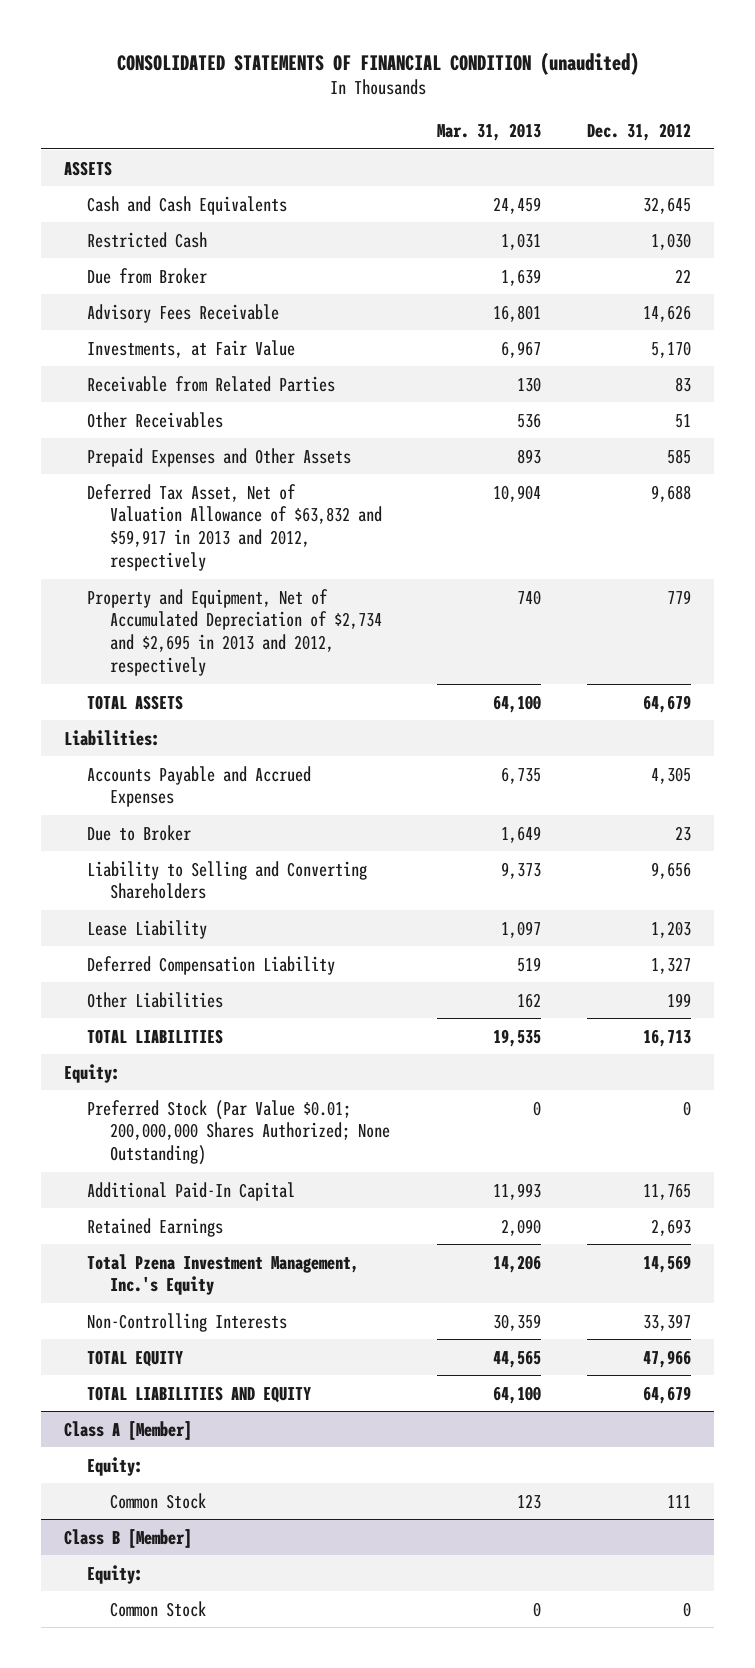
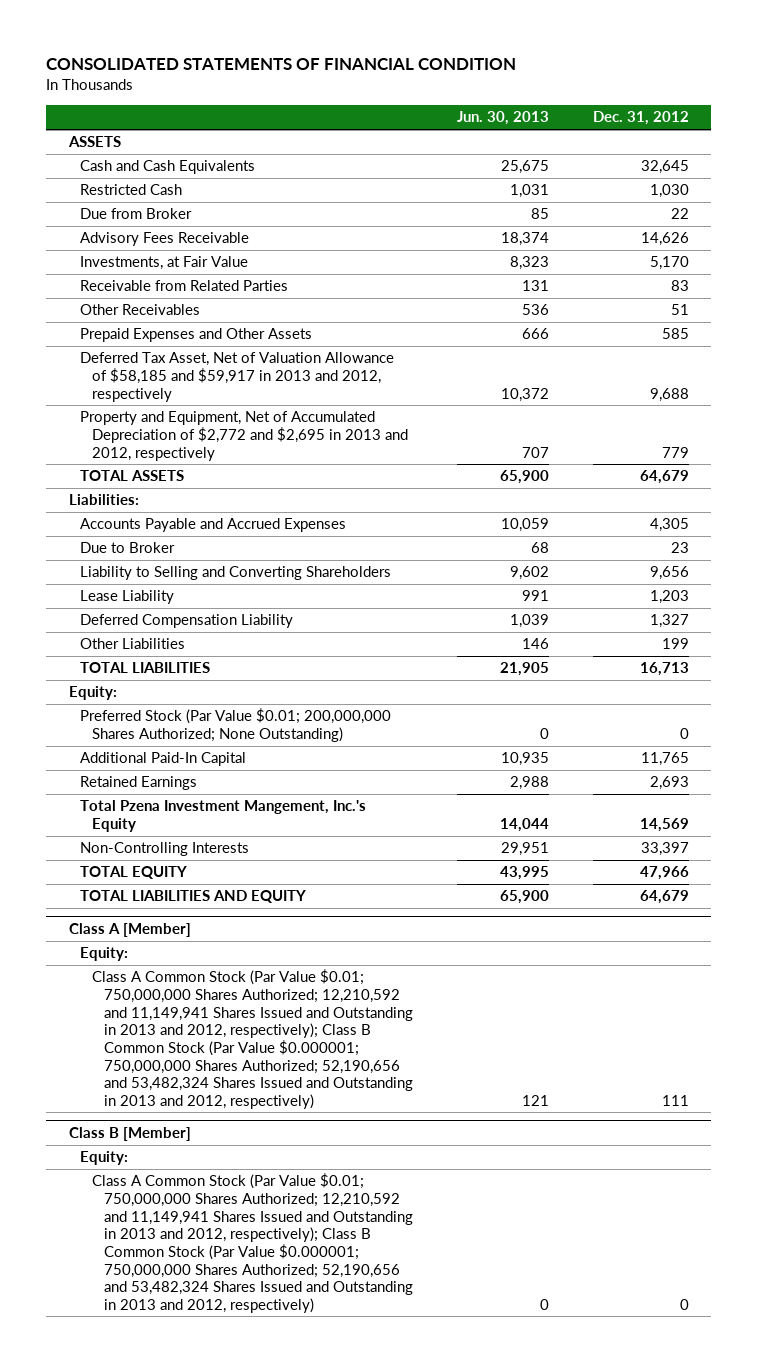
[116,51,639,75] CONSOLIDATED STATEMENTS OF FINANCIAL CONDITION (unaudited) -> [46,57,517,70] CONSOLIDATED STATEMENTS OF FINANCIAL CONDITION
[436,122,541,141] Mar. 31, 2013 -> none
none -> [456,111,549,126] Jun. 30, 2013
[87,483,383,571] Deferred Tax Asset, Net of Valuation Allowance of $63,832 and $59,917 in 2013 and 2012, respectively -> [80,352,395,402] Deferred Tax Asset, Net of Valuation Allowance of $58,185 and $59,917 in 2013 and 2012, respectively
[87,588,383,676] Property and Equipment, Net of Accumulated Depreciation of $2,734 and $2,695 in 2013 and 2012, respectively -> [80,411,409,461] Property and Equipment, Net of Accumulated Depreciation of $2,772 and $2,695 in 2013 and 2012, respectively
[87,1253,360,1296] Total Pzena Investment Management, Inc.'s Equity -> [80,800,367,833] Total Pzena Investment Mangement, Inc.'s Equity
[110,1492,207,1509] Common Stock -> [92,969,413,1109] Class A Common Stock (Par Value $0.01; 750,000,000 Shares Authorized; 12,210,592 and 11,149,941 Shares Issued and Outstanding in 2013 and 2012, respectively); Class B Common Stock (Par Value $0.000001; 750,000,000 Shares Authorized; 52,190,656 and 53,482,324 Shares Issued and Outstanding in 2013 and 2012, respectively)
[110,1600,207,1617] Common Stock -> [92,1173,413,1313] Class A Common Stock (Par Value $0.01; 750,000,000 Shares Authorized; 12,210,592 and 11,149,941 Shares Issued and Outstanding in 2013 and 2012, respectively); Class B Common Stock (Par Value $0.000001; 750,000,000 Shares Authorized; 52,190,656 and 53,482,324 Shares Issued and Outstanding in 2013 and 2012, respectively)

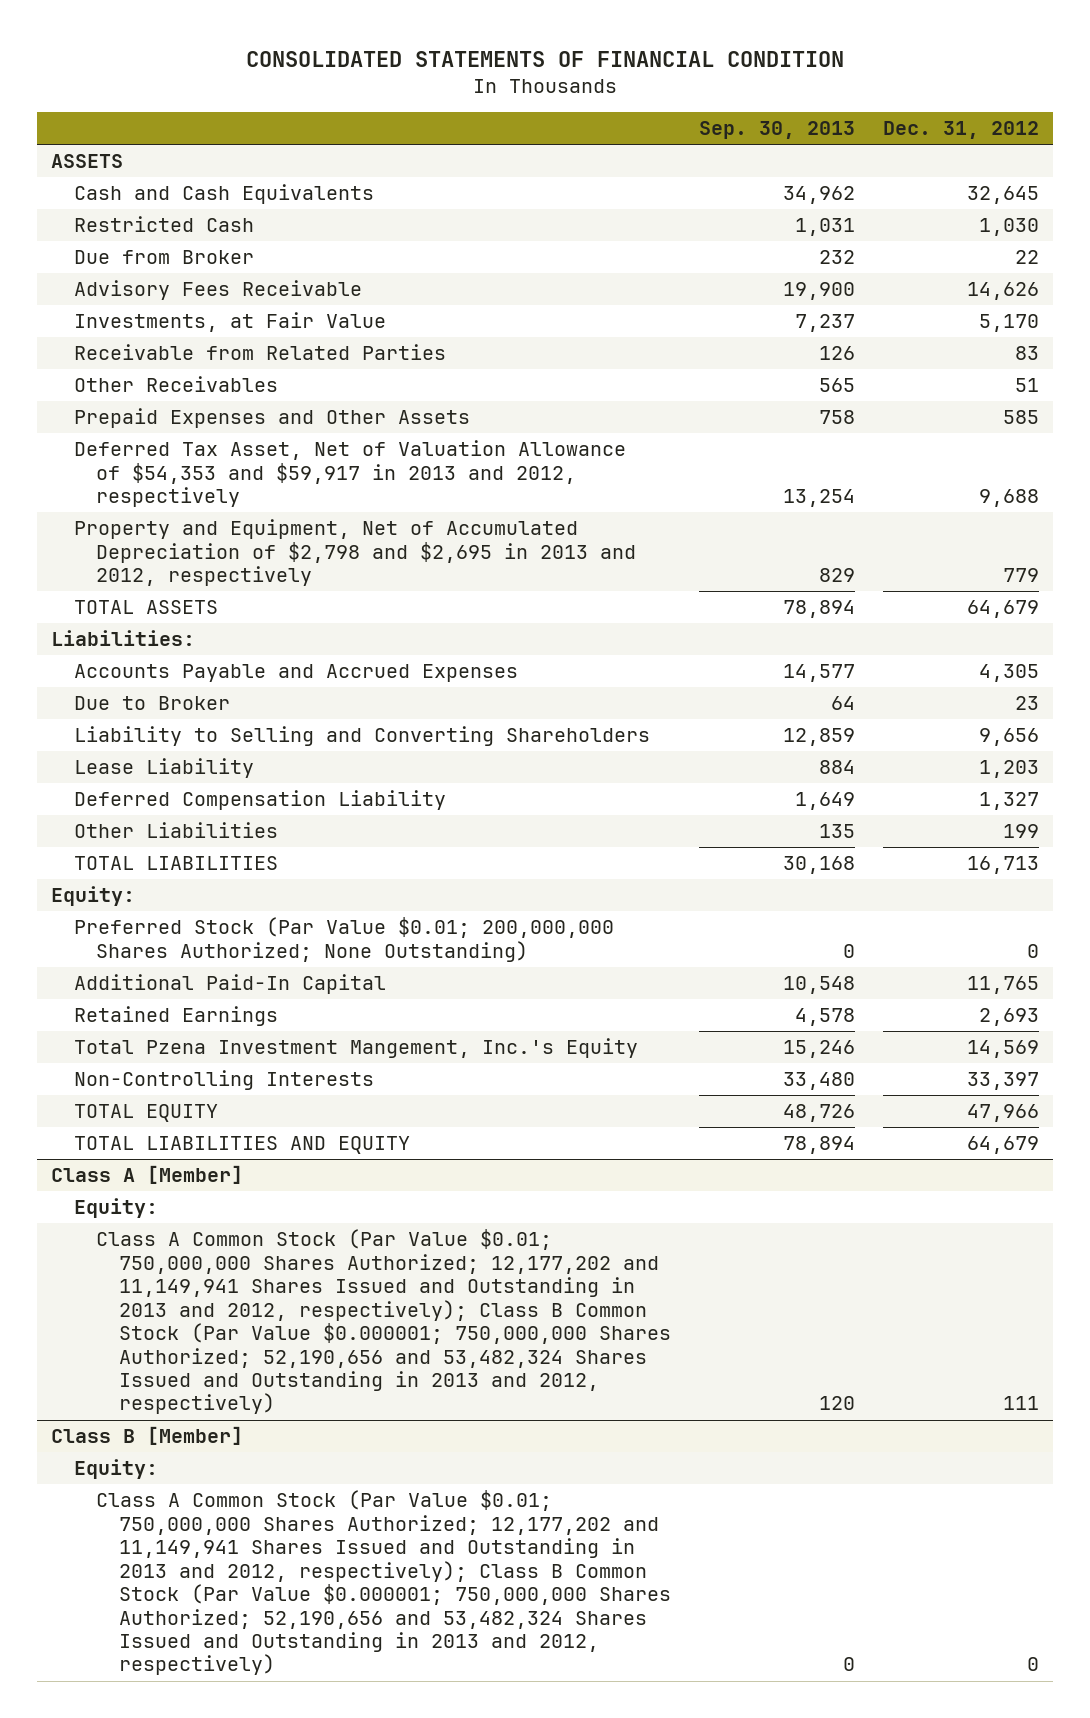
[456,111,549,126] Jun. 30, 2013 -> none
none -> [699,121,856,140] Sep. 30, 2013
[80,352,395,402] Deferred Tax Asset, Net of Valuation Allowance of $58,185 and $59,917 in 2013 and 2012, respectively -> [73,440,626,508] Deferred Tax Asset, Net of Valuation Allowance of $54,353 and $59,917 in 2013 and 2012, respectively
[80,411,409,461] Property and Equipment, Net of Accumulated Depreciation of $2,772 and $2,695 in 2013 and 2012, respectively -> [73,519,637,587] Property and Equipment, Net of Accumulated Depreciation of $2,798 and $2,695 in 2013 and 2012, respectively
[92,969,413,1109] Class A Common Stock (Par Value $0.01; 750,000,000 Shares Authorized; 12,210,592 and 11,149,941 Shares Issued and Outstanding in 2013 and 2012, respectively); Class B Common Stock (Par Value $0.000001; 750,000,000 Shares Authorized; 52,190,656 and 53,482,324 Shares Issued and Outstanding in 2013 and 2012, respectively) -> [96,1229,672,1415] Class A Common Stock (Par Value $0.01; 750,000,000 Shares Authorized; 12,177,202 and 11,149,941 Shares Issued and Outstanding in 2013 and 2012, respectively); Class B Common Stock (Par Value $0.000001; 750,000,000 Shares Authorized; 52,190,656 and 53,482,324 Shares Issued and Outstanding in 2013 and 2012, respectively)
[92,1173,413,1313] Class A Common Stock (Par Value $0.01; 750,000,000 Shares Authorized; 12,210,592 and 11,149,941 Shares Issued and Outstanding in 2013 and 2012, respectively); Class B Common Stock (Par Value $0.000001; 750,000,000 Shares Authorized; 52,190,656 and 53,482,324 Shares Issued and Outstanding in 2013 and 2012, respectively) -> [96,1490,672,1676] Class A Common Stock (Par Value $0.01; 750,000,000 Shares Authorized; 12,177,202 and 11,149,941 Shares Issued and Outstanding in 2013 and 2012, respectively); Class B Common Stock (Par Value $0.000001; 750,000,000 Shares Authorized; 52,190,656 and 53,482,324 Shares Issued and Outstanding in 2013 and 2012, respectively)

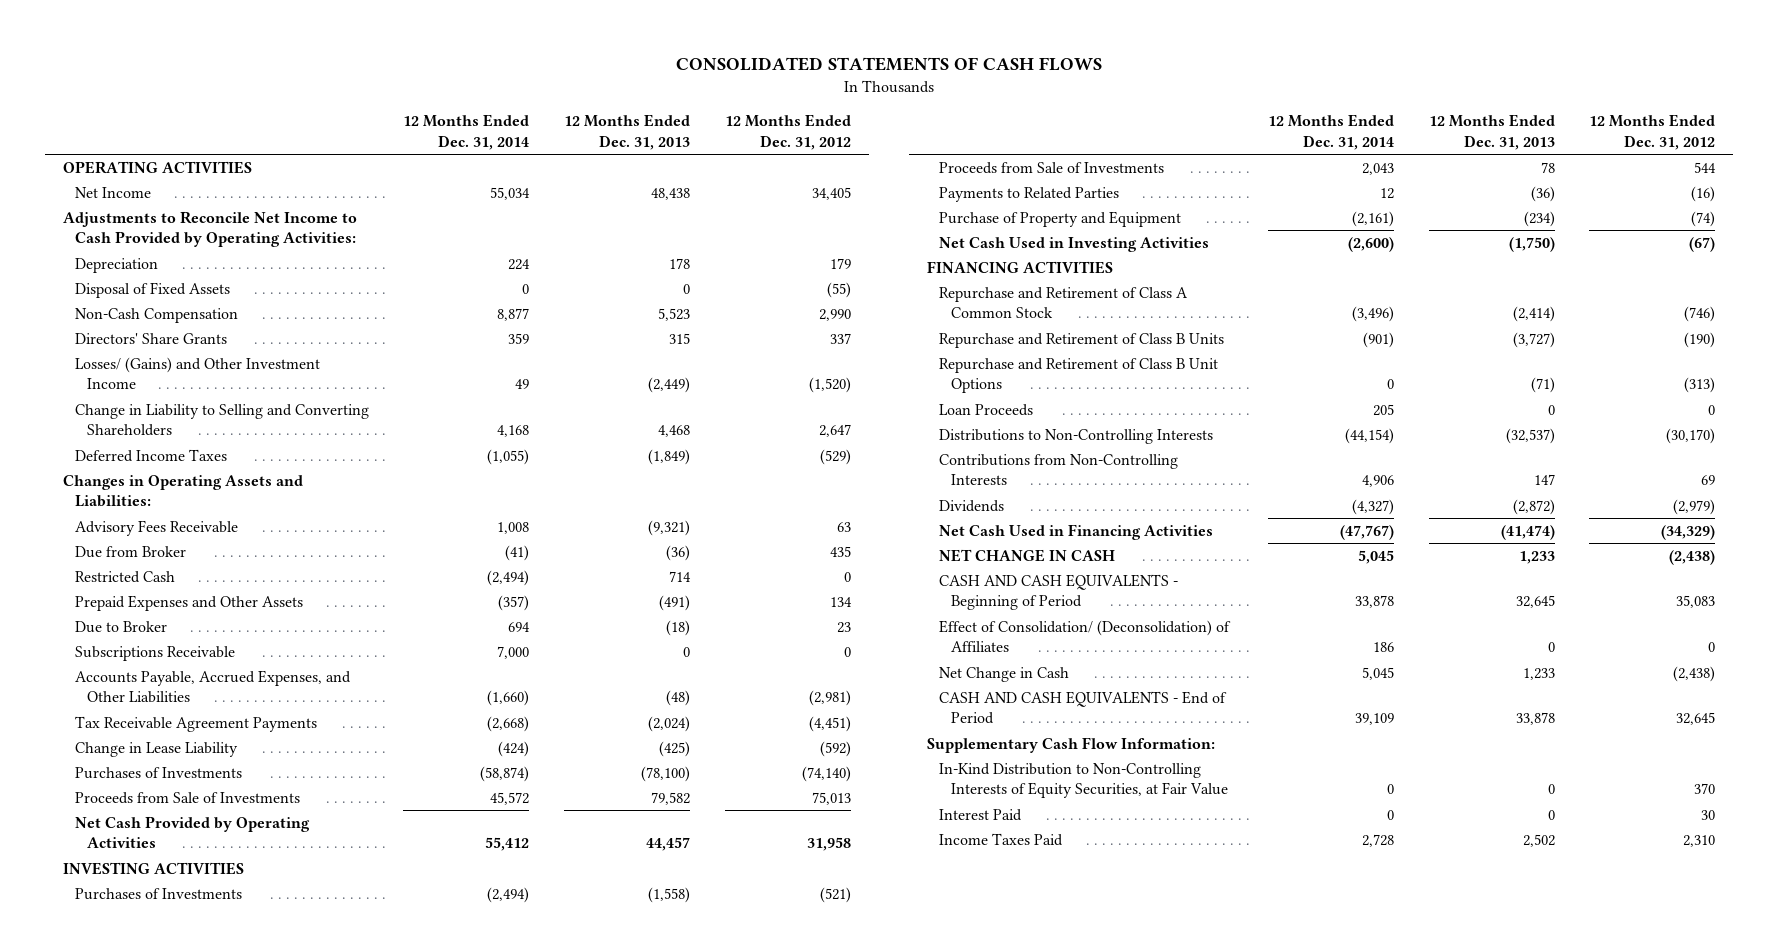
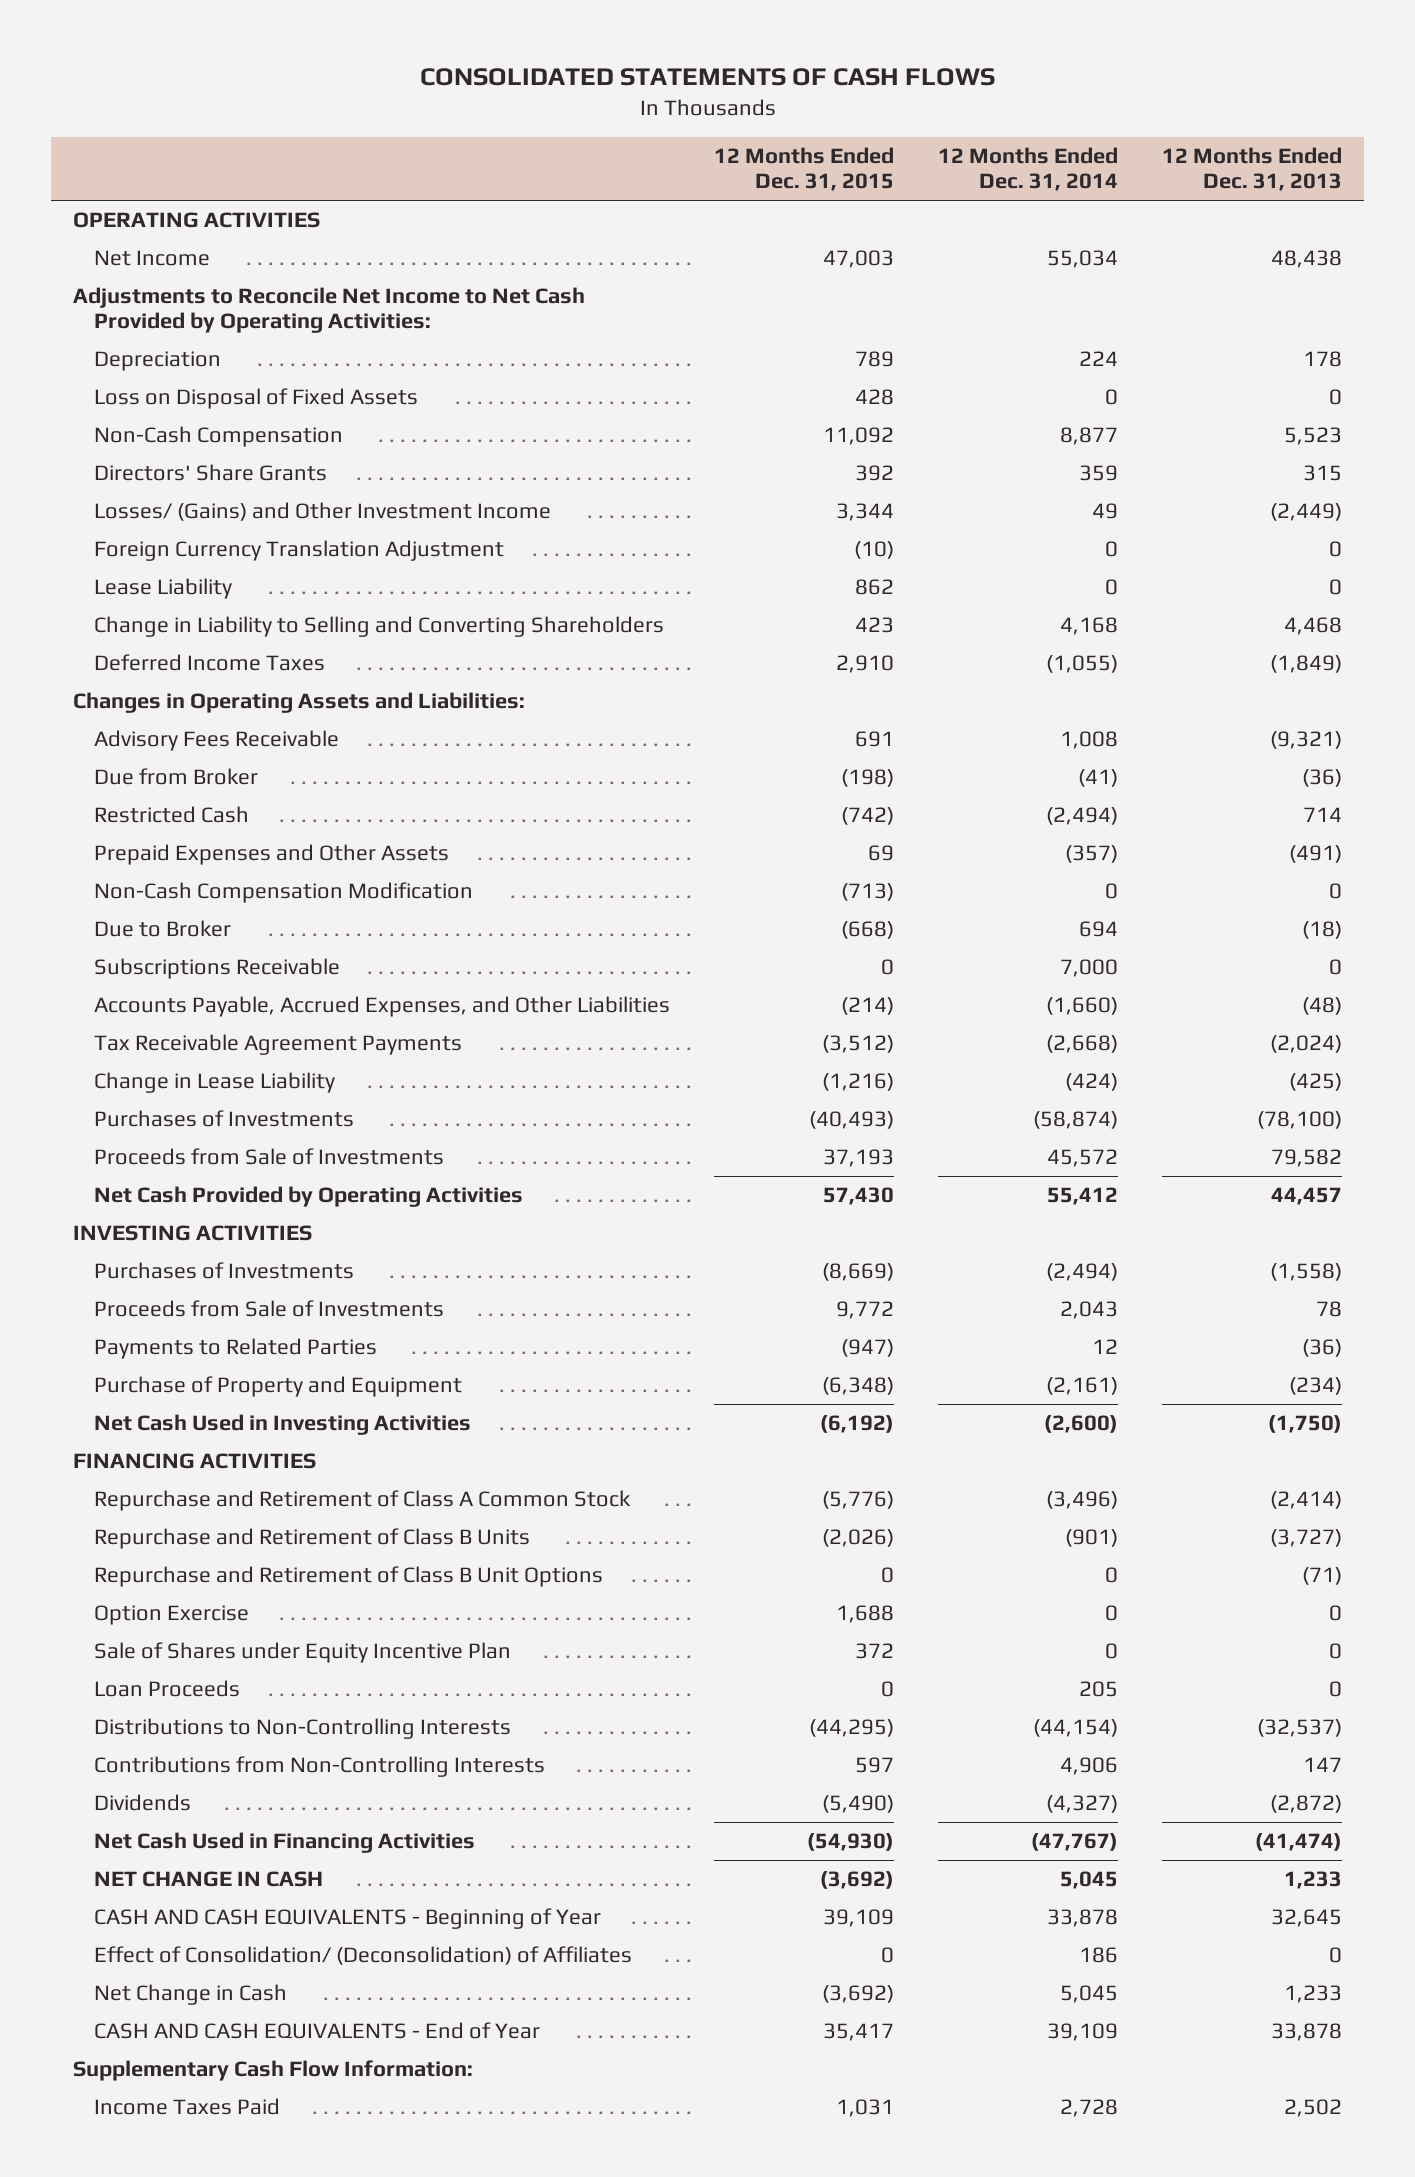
[725,114,852,150] 12 Months Ended Dec. 31, 2012 -> none
none -> [714,146,895,192] 12 Months Ended Dec. 31, 2015
[62,211,357,248] Adjustments to Reconcile Net Income to Cash Provided by Operating Activities: -> [72,287,585,334] Adjustments to Reconcile Net Income to Net Cash Provided by Operating Activities:
[74,282,230,299] Disposal of Fixed Assets -> [94,388,419,410] Loss on Disposal of Fixed Assets
none -> [94,540,505,562] Foreign Currency Translation Adjustment
none -> [94,578,233,600] Lease Liability
none -> [94,882,474,904] Non-Cash Compensation Modification
none -> [94,1605,250,1626] Option Exercise
none -> [94,1642,512,1664] Sale of Shares under Equity Incentive Plan
[938,574,1178,611] CASH AND CASH EQUIVALENTS - Beginning of Period -> [94,1908,602,1930] CASH AND CASH EQUIVALENTS - Beginning of Year
[938,691,1227,725] CASH AND CASH EQUIVALENTS - End of Period -> [94,2022,541,2040] CASH AND CASH EQUIVALENTS - End of Year
[938,763,1228,799] In-Kind Distribution to Non-Controlling Interests of Equity Securities, at Fair Value -> none
[938,809,1022,822] Interest Paid -> none

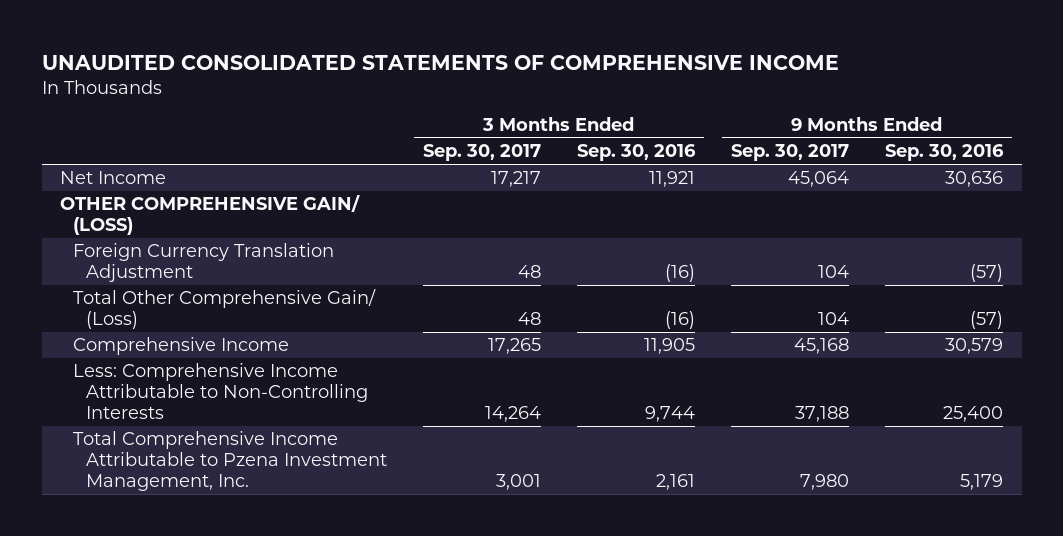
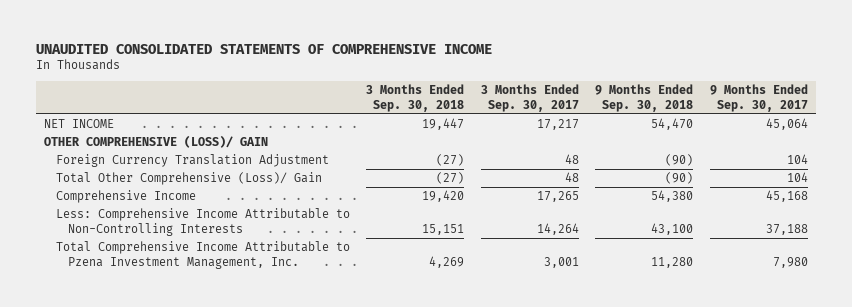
[577,144,697,162] Sep. 30, 2016 -> none
[885,144,1005,162] Sep. 30, 2016 -> none
none -> [366,84,465,112] 3 Months Ended Sep. 30, 2018
none -> [595,84,694,112] 9 Months Ended Sep. 30, 2018
[60,171,167,185] Net Income -> [43,119,114,129] NET INCOME
[60,195,361,236] OTHER COMPREHENSIVE GAIN/ (LOSS) -> [43,135,268,149] OTHER COMPREHENSIVE (LOSS)/ GAIN
[72,289,376,330] Total Other Comprehensive Gain/ (Loss) -> [55,172,322,186] Total Other Comprehensive (Loss)/ Gain

